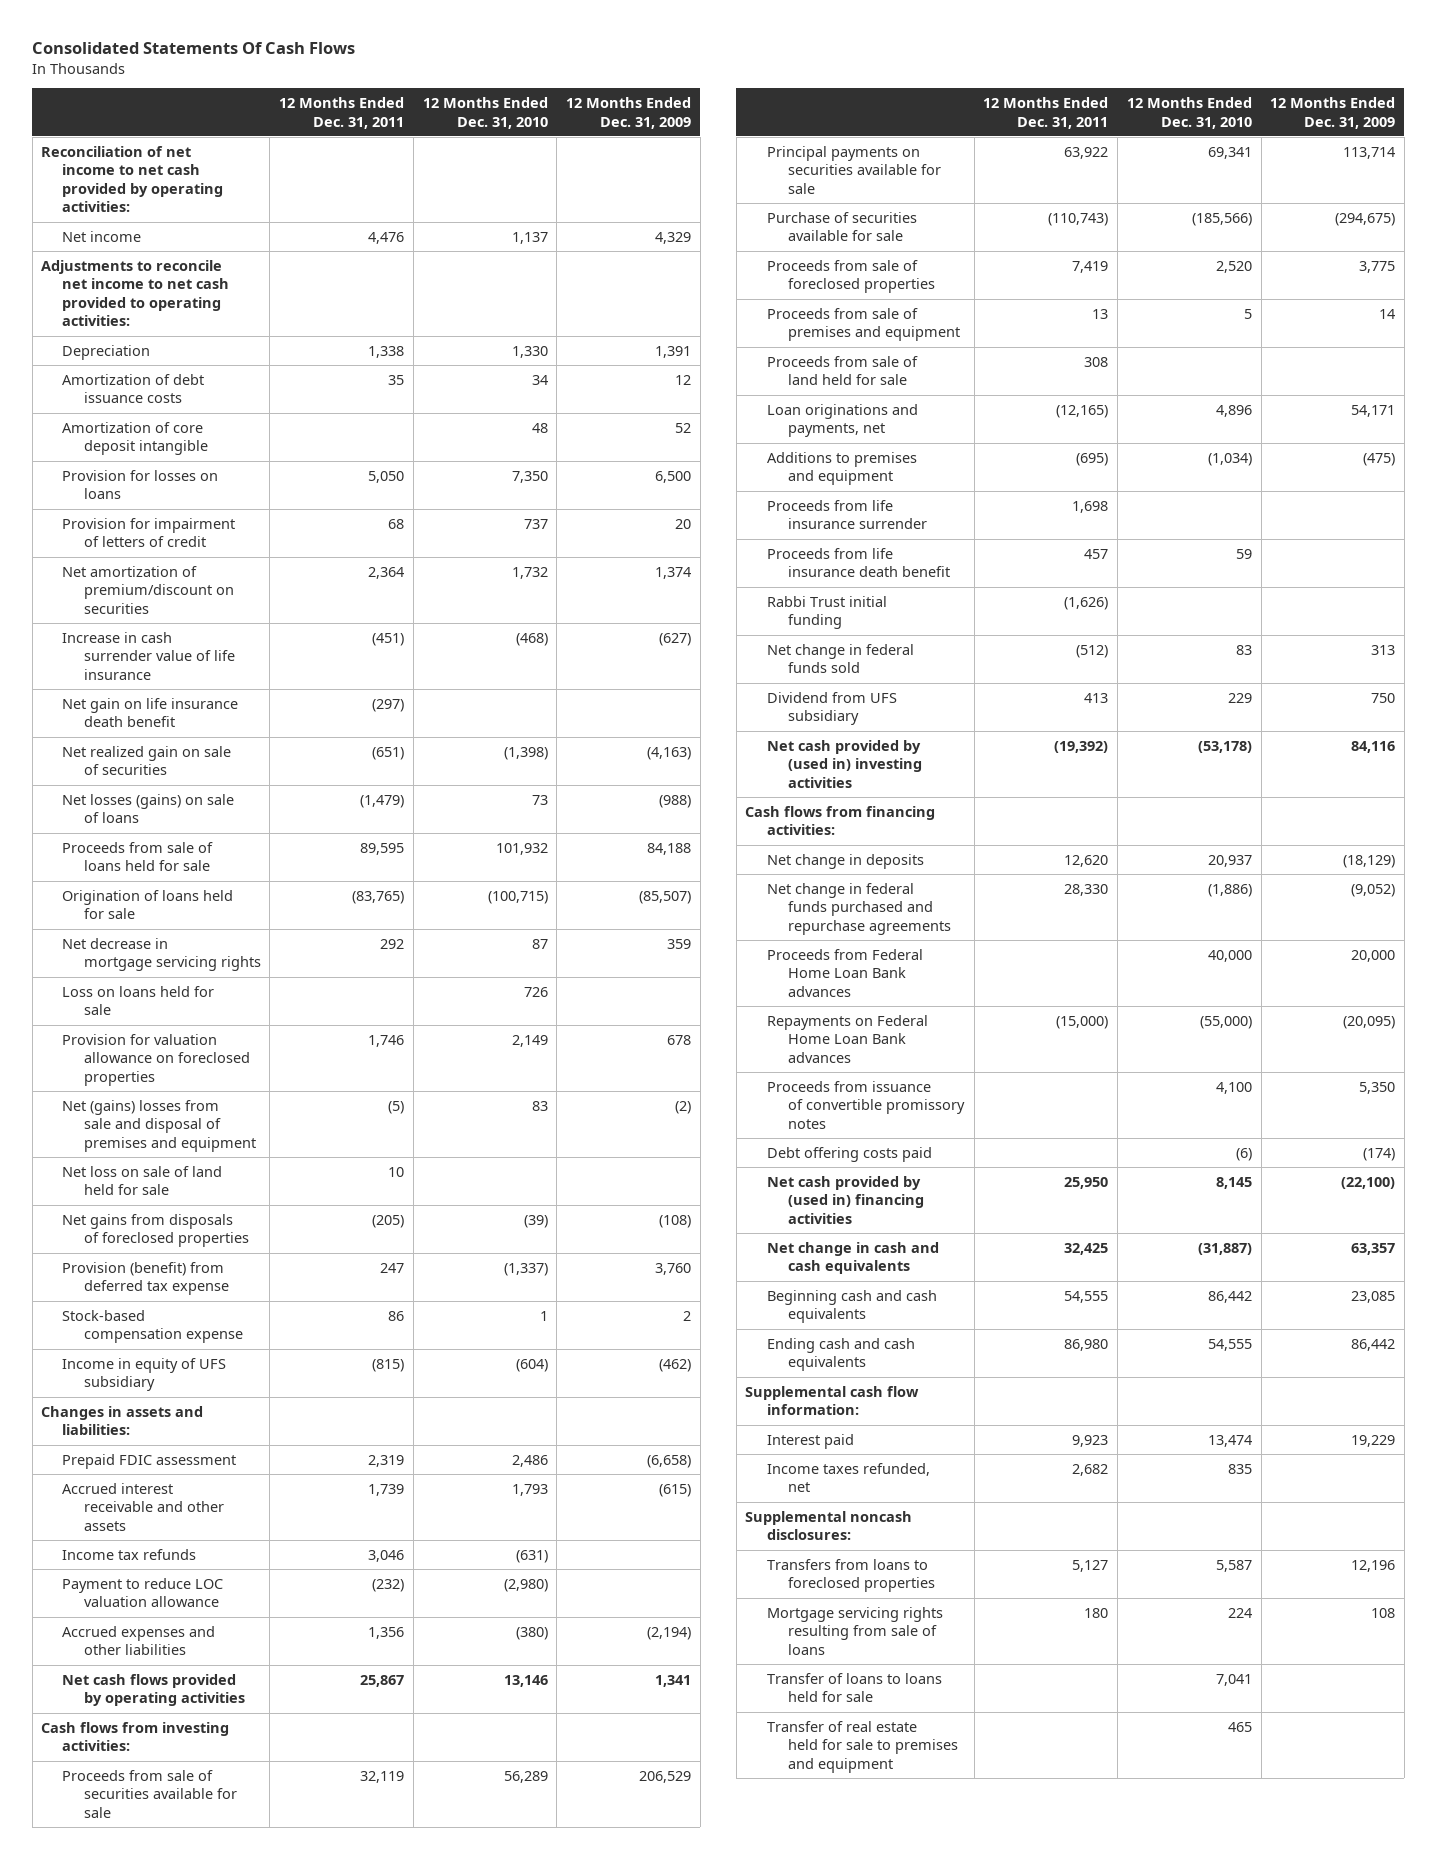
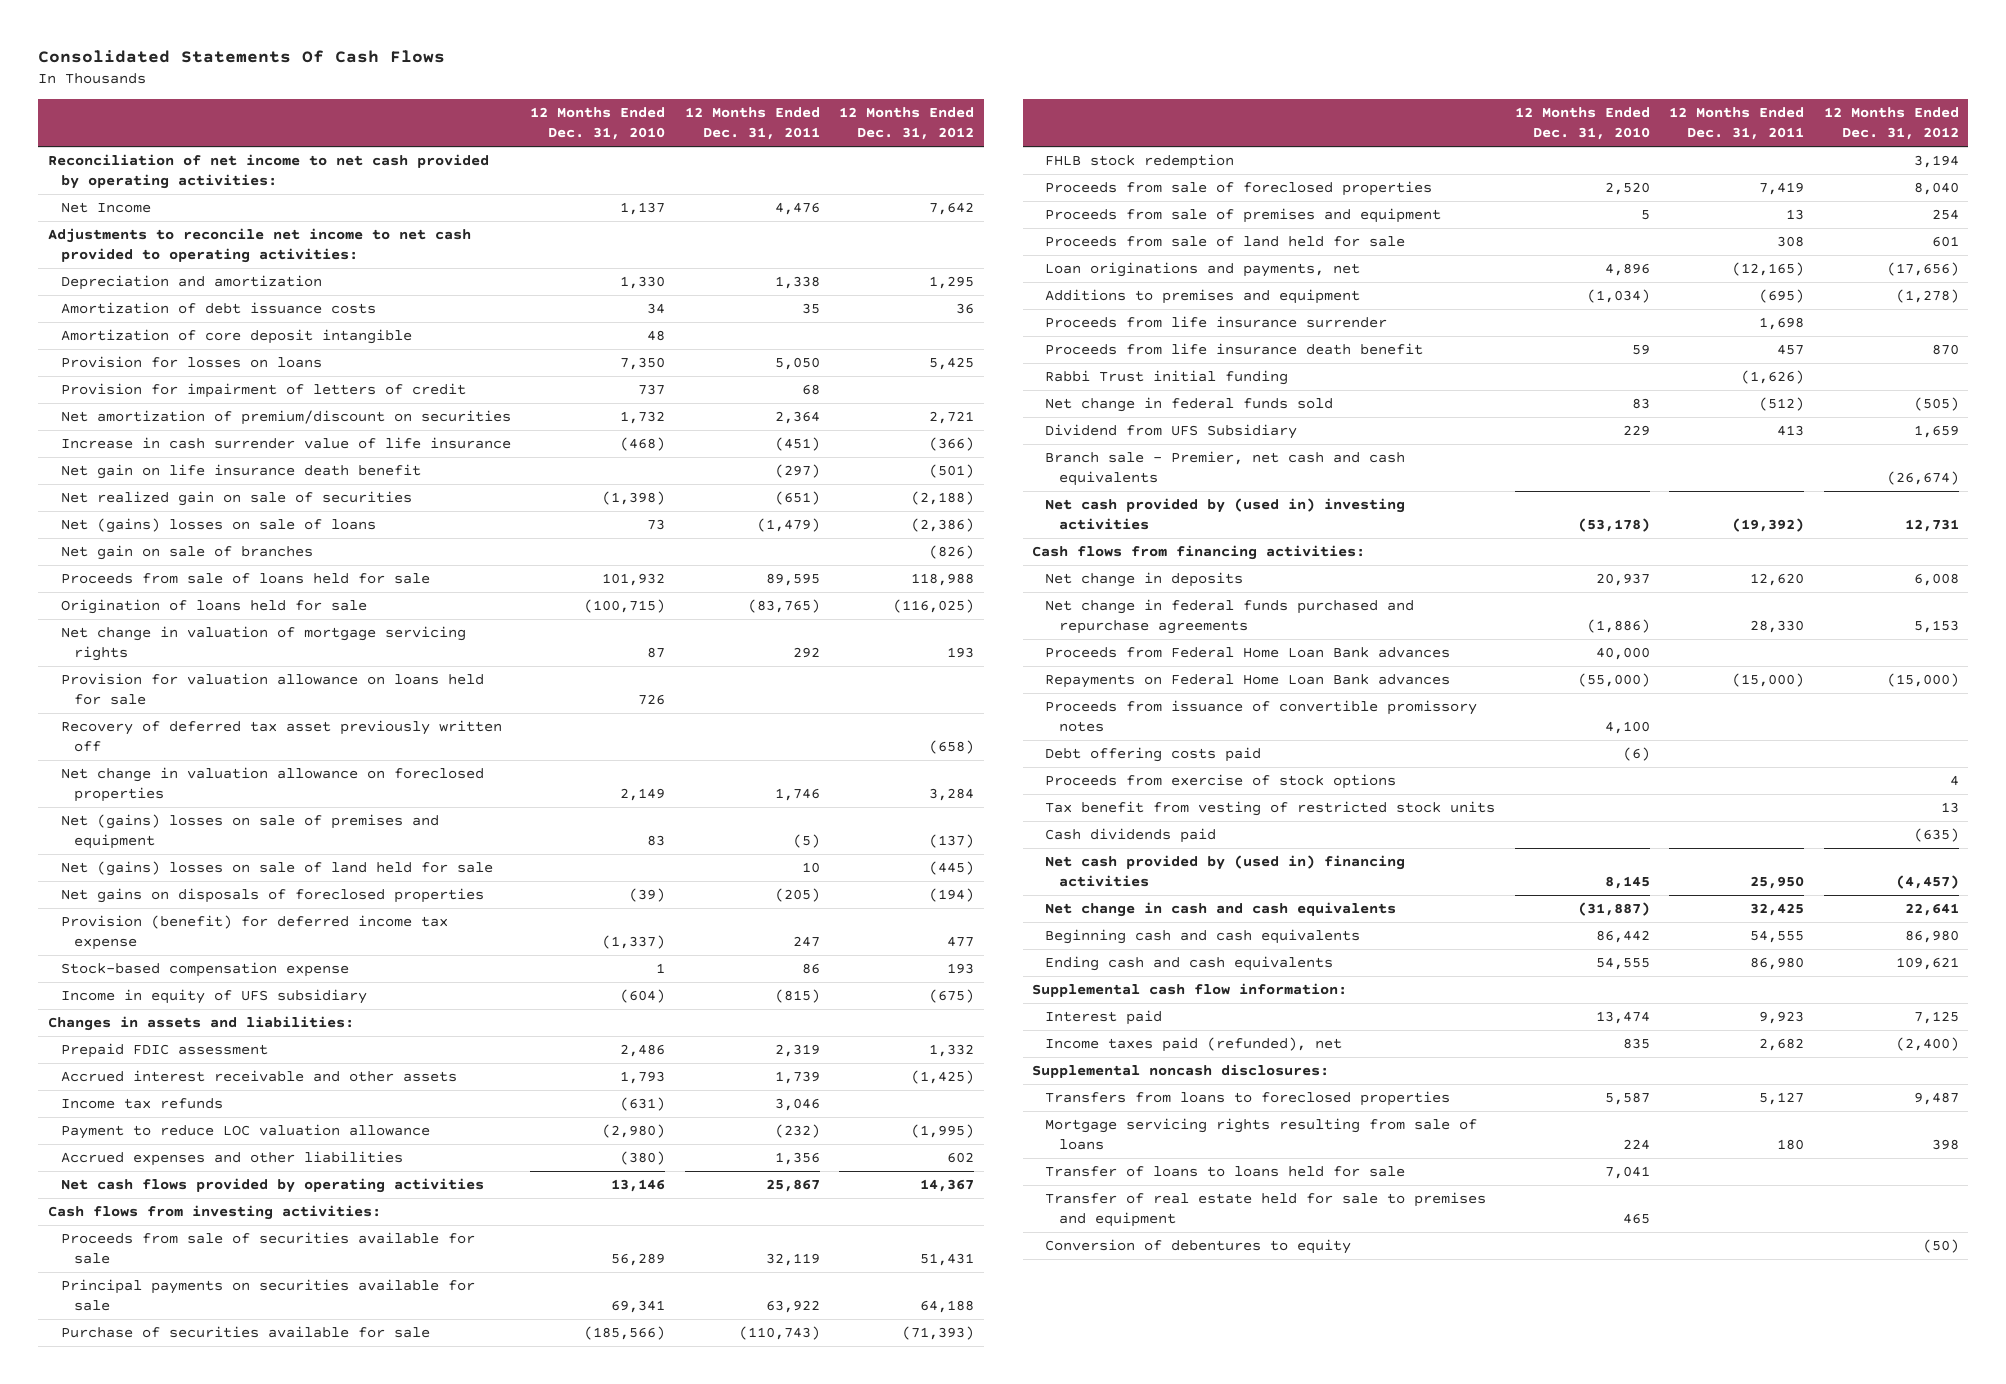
[565,97,691,129] 12 Months Ended Dec. 31, 2009 -> none
none -> [839,106,975,141] 12 Months Ended Dec. 31, 2012
[62,230,142,242] Net income -> [61,202,152,214] Net Income
[62,344,151,360] Depreciation -> [61,275,323,291] Depreciation and amortization
[62,793,235,824] Net losses (gains) on sale of loans -> [61,518,377,534] Net (gains) losses on sale of loans
none -> [61,545,314,561] Net gain on sale of branches
[62,937,261,972] Net decrease in mortgage servicing rights -> [61,626,467,662] Net change in valuation of mortgage servicing rights
[62,985,215,1016] Loss on loans held for sale -> [61,673,485,706] Provision for valuation allowance on loans held for sale
none -> [61,720,503,753] Recovery of deferred tax asset previously written off
[62,1033,250,1086] Provision for valuation allowance on foreclosed properties -> [61,767,485,803] Net change in valuation allowance on foreclosed properties
[62,1099,256,1152] Net (gains) losses from sale and disposal of premises and equipment -> [61,814,440,850] Net (gains) losses on sale of premises and equipment
[62,1165,223,1196] Net loss on sale of land held for sale -> [61,861,494,877] Net (gains) losses on sale of land held for sale
[62,1213,249,1248] Net gains from disposals of foreclosed properties -> [61,888,485,904] Net gains on disposals of foreclosed properties
[62,1261,229,1296] Provision (benefit) from deferred tax expense -> [61,915,449,951] Provision (benefit) for deferred income tax expense
none -> [1045,154,1235,170] FHLB stock redemption
[766,691,897,726] Dividend from UFS subsidiary -> [1045,424,1298,440] Dividend from UFS Subsidiary
none -> [1045,451,1406,487] Branch sale - Premier, net cash and cash equivalents
none -> [1045,774,1397,790] Proceeds from exercise of stock options
none -> [1045,801,1496,817] Tax benefit from vesting of restricted stock units
none -> [1045,828,1217,844] Cash dividends paid
[766,1462,930,1493] Income taxes refunded, net -> [1045,1037,1343,1053] Income taxes paid (refunded), net
none -> [1045,1239,1352,1255] Conversion of debentures to equity

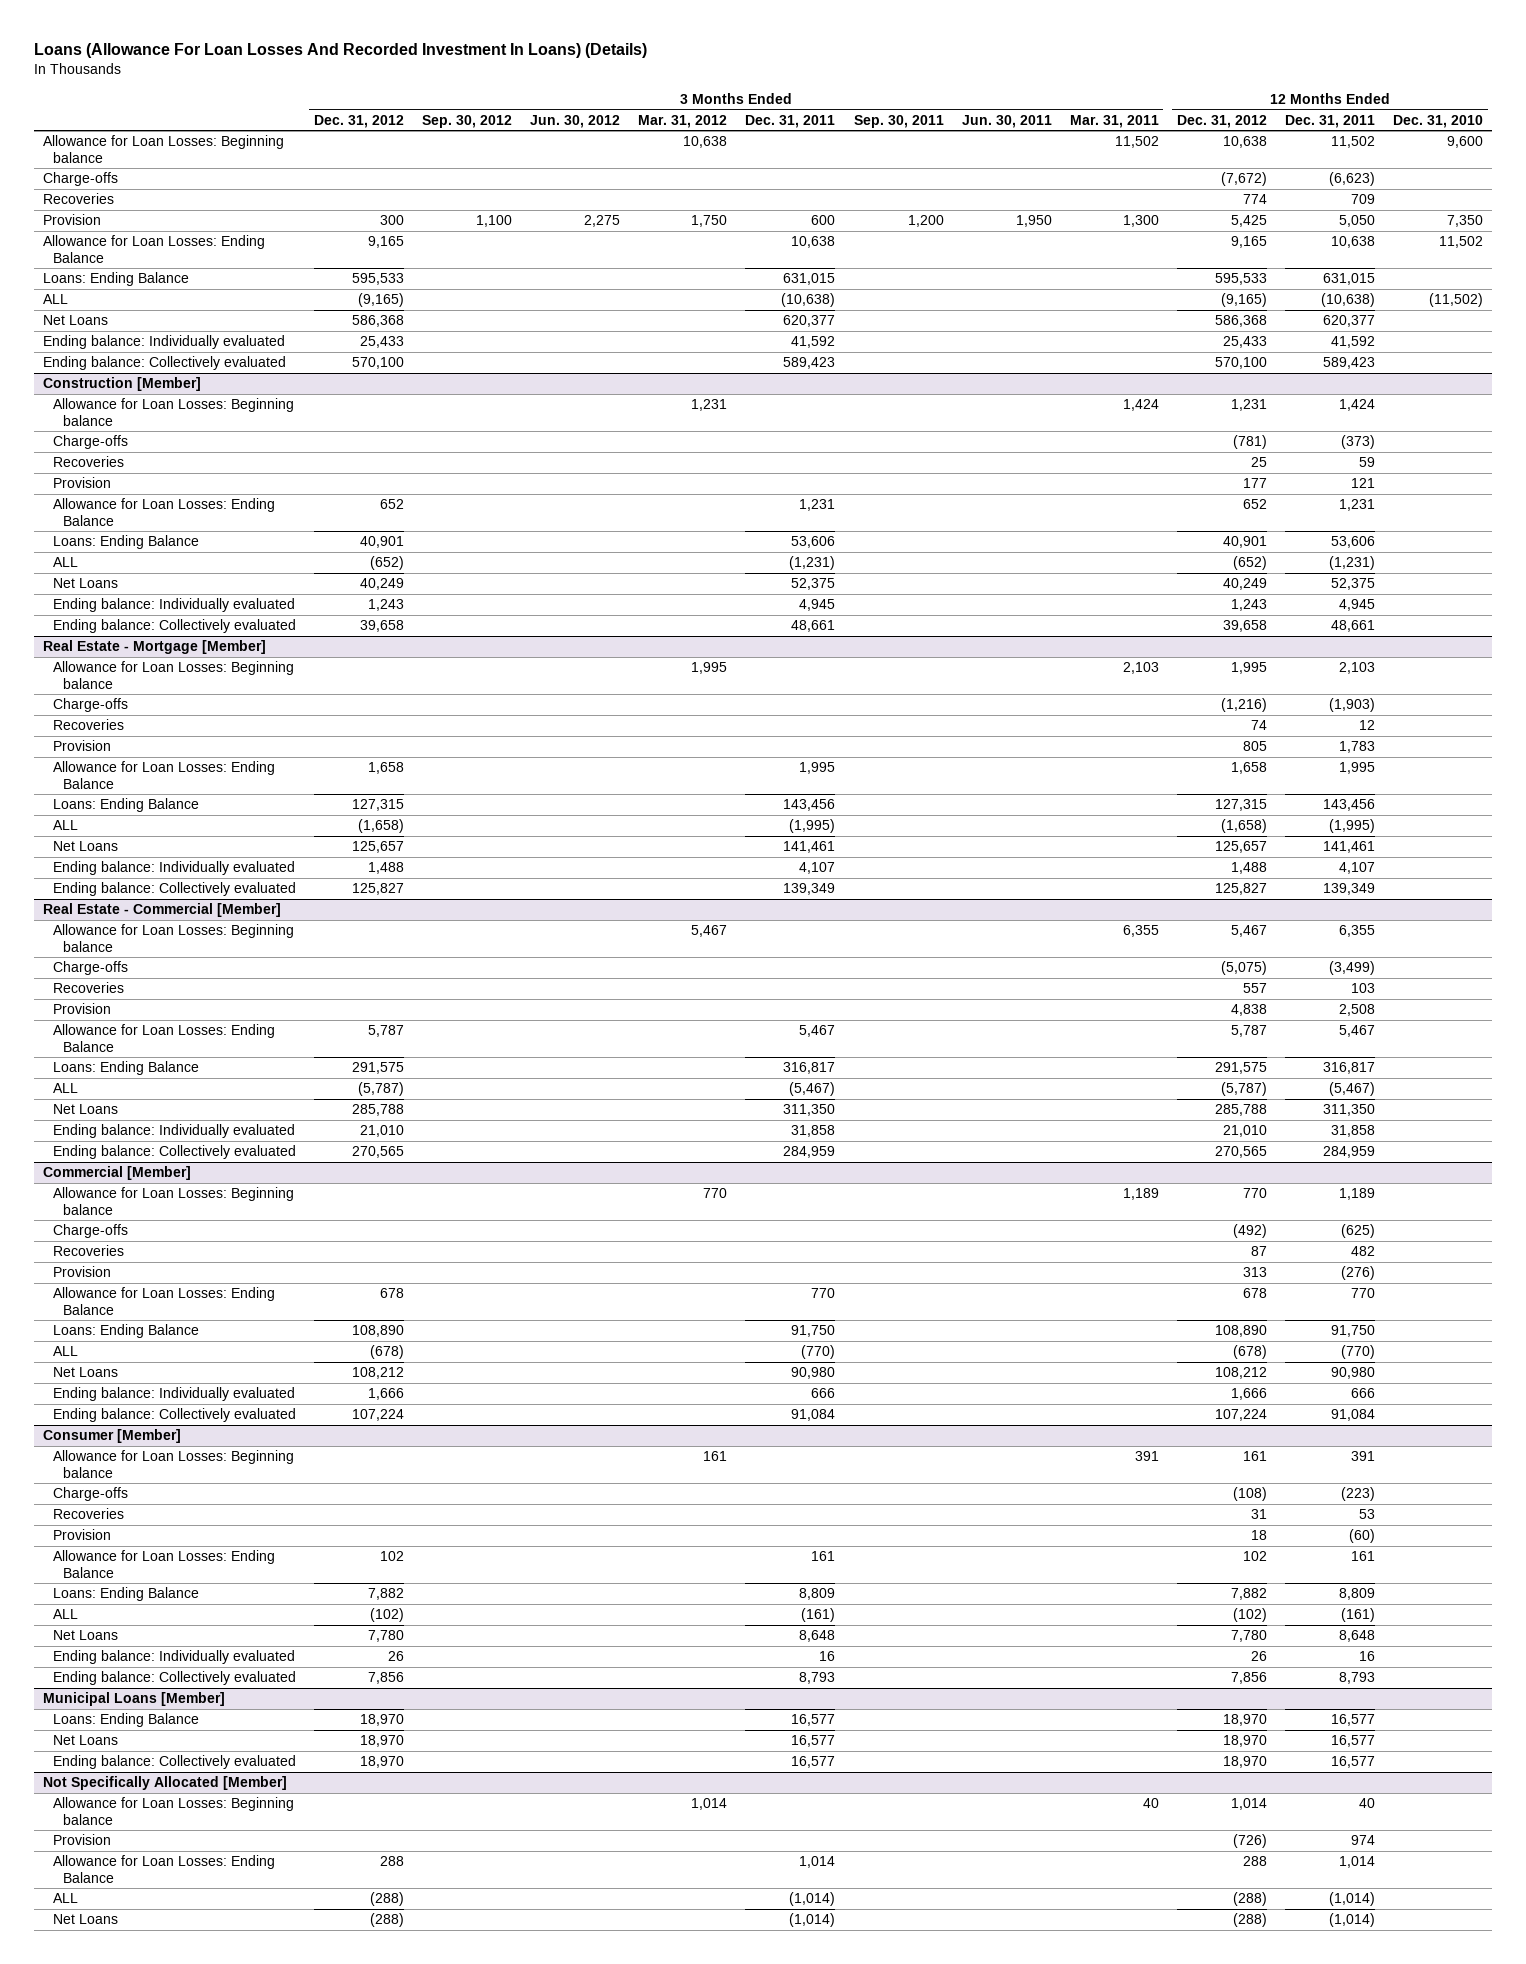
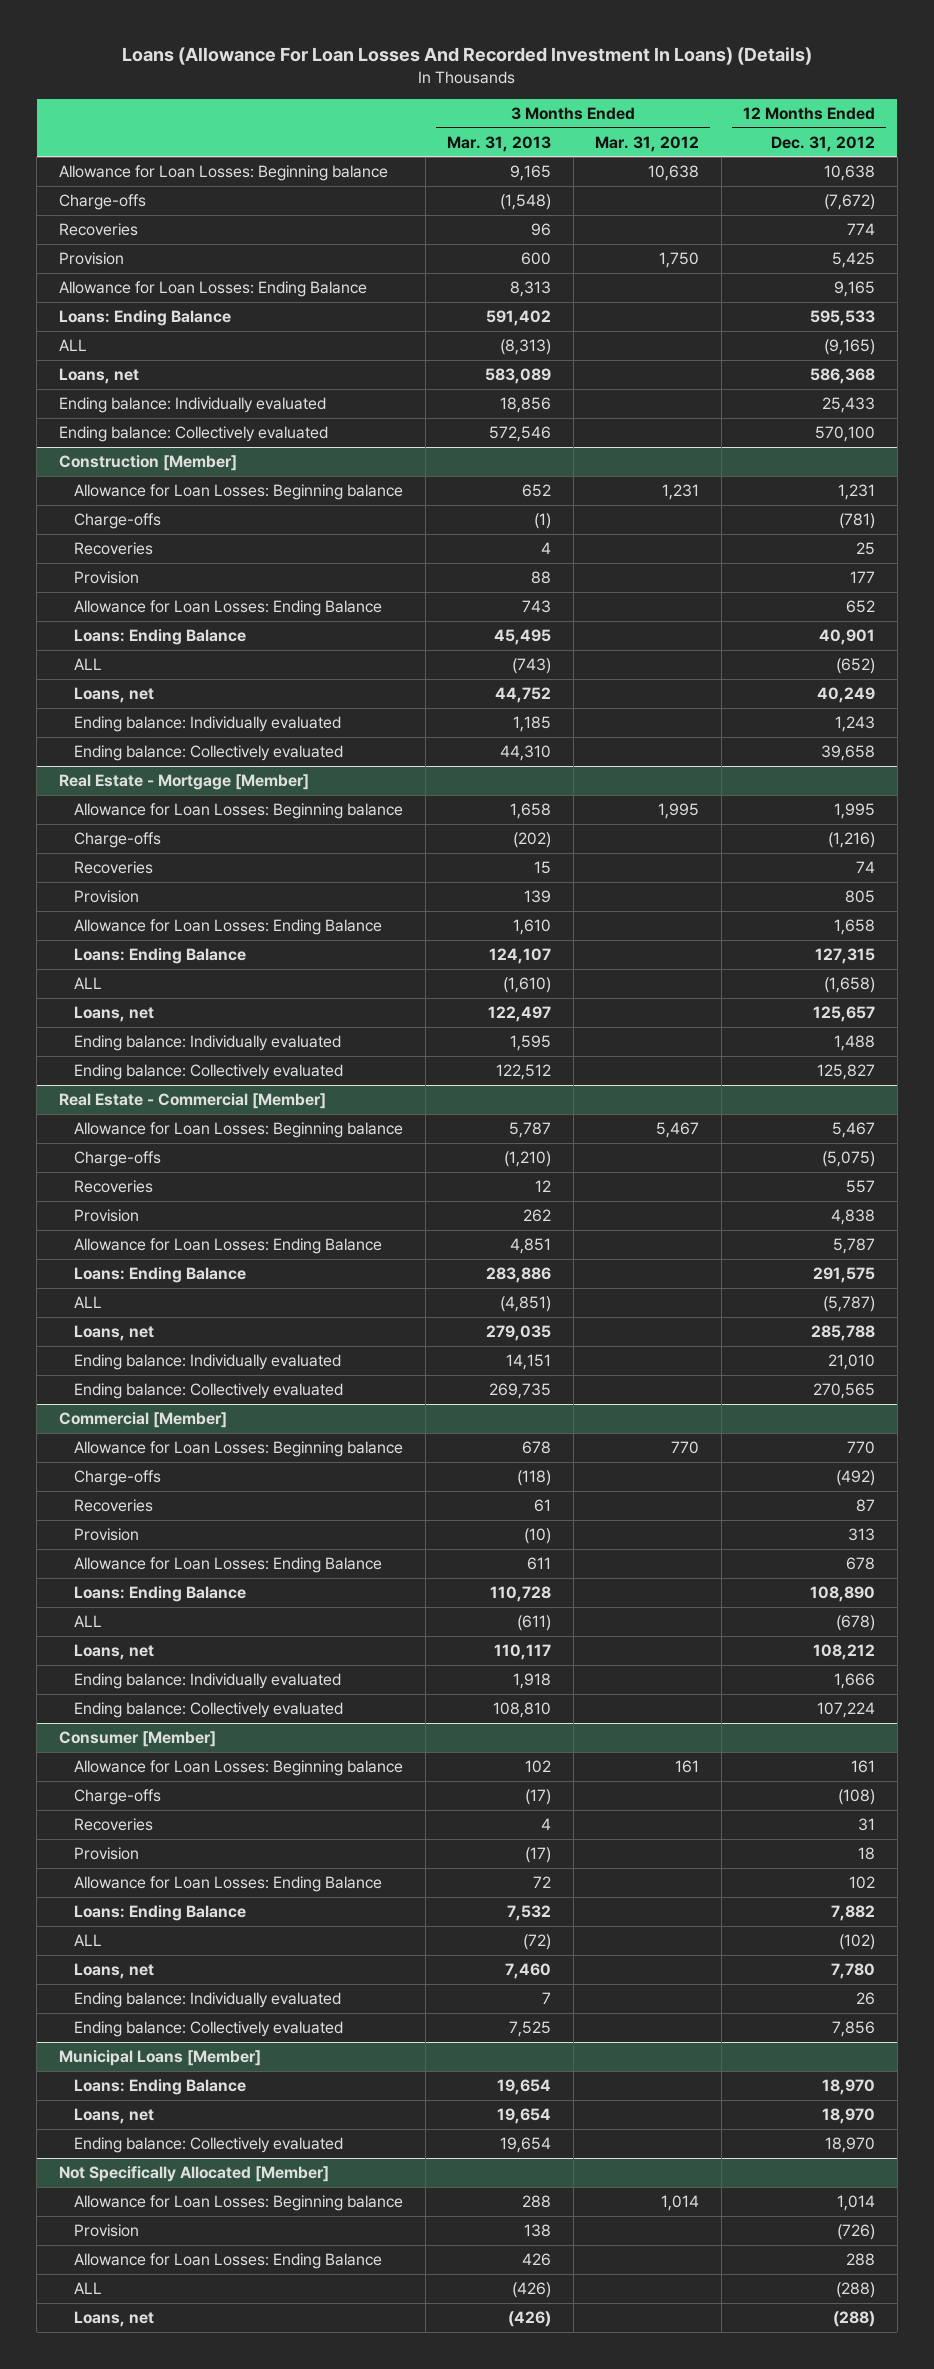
[313,114,404,128] Dec. 31, 2012 -> none
[421,114,512,128] Sep. 30, 2012 -> none
[530,114,621,128] Jun. 30, 2012 -> none
[745,114,836,128] Dec. 31, 2011 -> none
[853,114,944,128] Sep. 30, 2011 -> none
[961,114,1052,128] Jun. 30, 2011 -> none
[1069,114,1159,128] Mar. 31, 2011 -> none
[1285,114,1376,128] Dec. 31, 2011 -> none
[1393,114,1484,128] Dec. 31, 2010 -> none
none -> [447,135,552,152] Mar. 31, 2013
[42,315,108,326] Net Loans -> [58,368,139,385] Loans, net
[52,578,118,589] Net Loans -> [74,687,155,704] Loans, net
[52,841,118,852] Net Loans -> [74,1006,155,1023] Loans, net
[52,1104,118,1115] Net Loans -> [74,1325,155,1342] Loans, net
[52,1367,118,1378] Net Loans -> [74,1644,155,1661] Loans, net
[52,1630,118,1641] Net Loans -> [74,1963,155,1980] Loans, net
[52,1735,118,1746] Net Loans -> [74,2108,155,2125] Loans, net
[52,1914,118,1925] Net Loans -> [74,2311,155,2328] Loans, net

